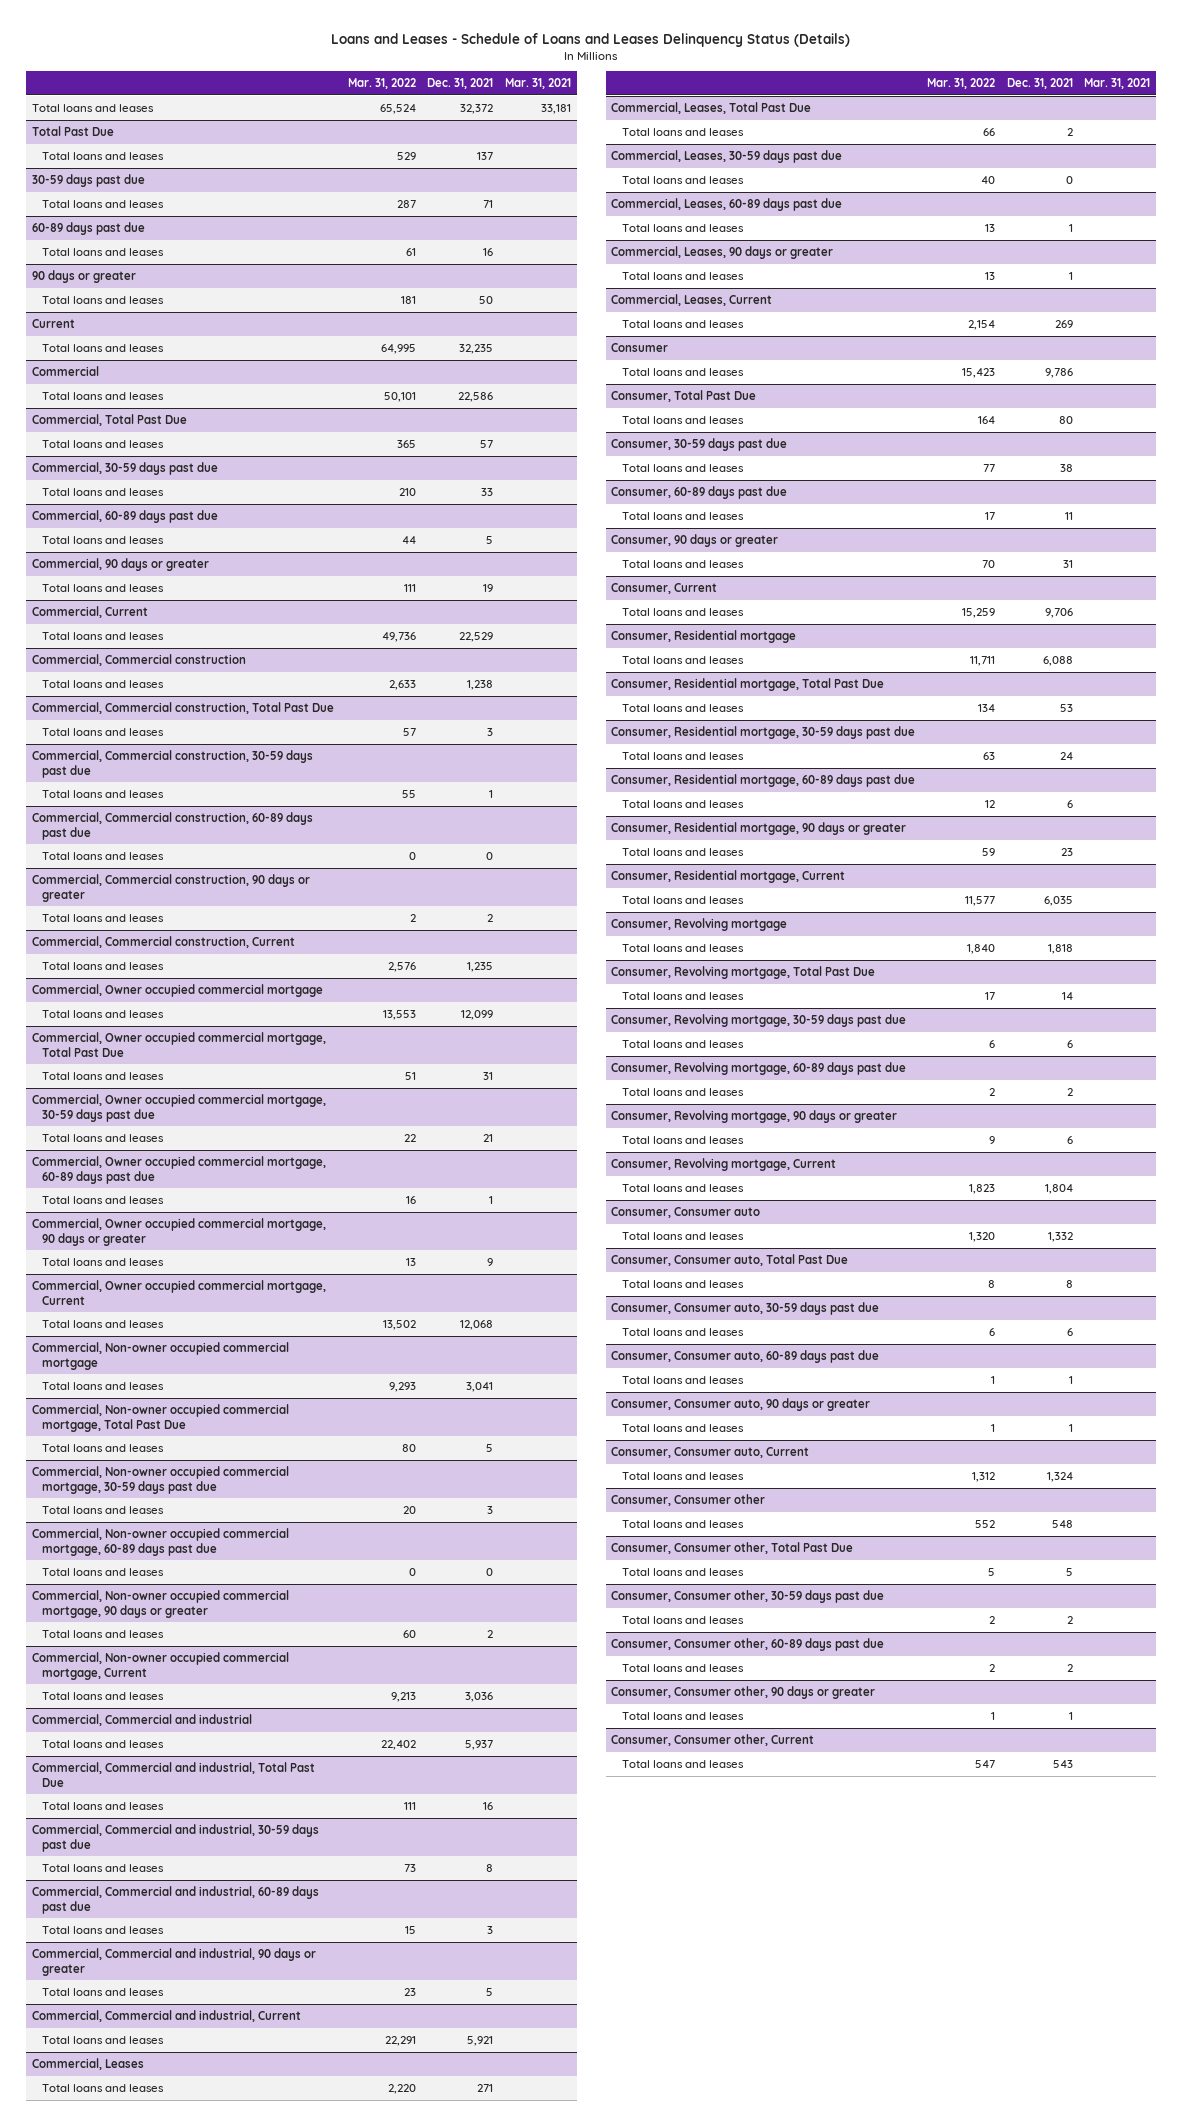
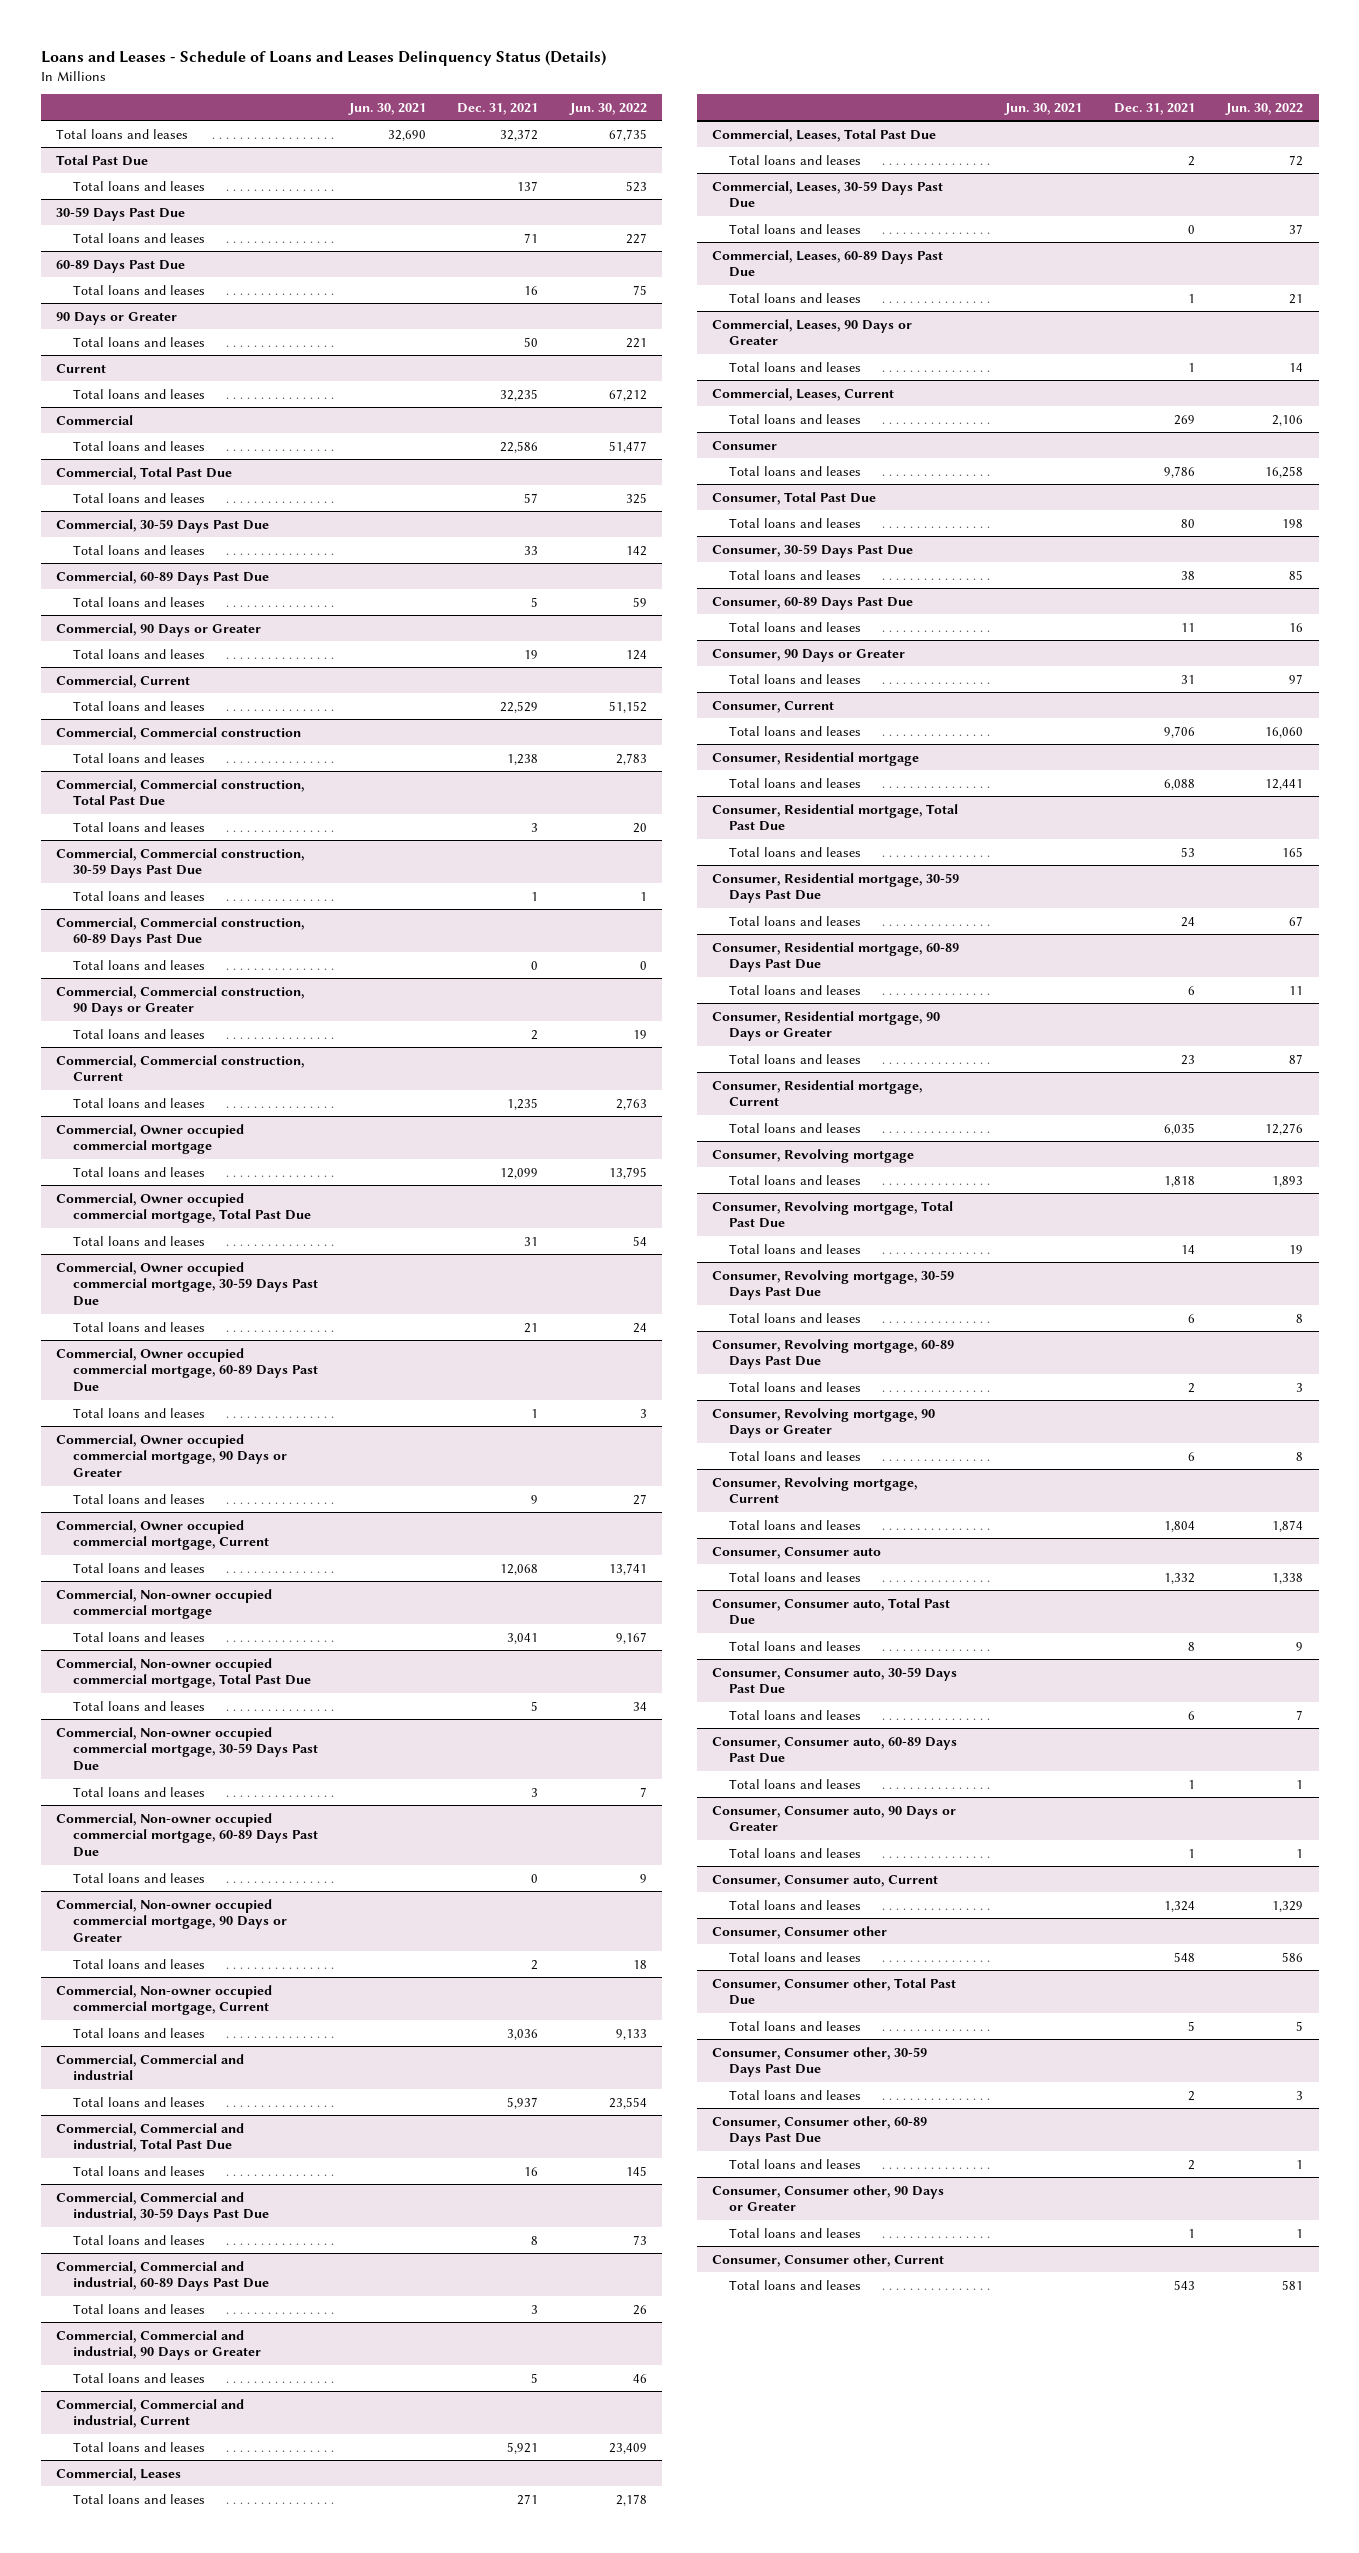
[347,78,416,90] Mar. 31, 2022 -> none
[504,78,571,90] Mar. 31, 2021 -> none
none -> [348,102,427,115] Jun. 30, 2021
none -> [568,102,647,115] Jun. 30, 2022
[31,173,145,187] 30-59 days past due -> [56,206,186,221] 30-59 Days Past Due
[31,221,145,235] 60-89 days past due -> [56,259,186,273] 60-89 Days Past Due
[31,269,136,283] 90 days or greater -> [56,311,178,325] 90 Days or Greater
[31,461,218,475] Commercial, 30-59 days past due -> [56,518,270,533] Commercial, 30-59 Days Past Due
[31,509,218,523] Commercial, 60-89 days past due -> [56,570,270,585] Commercial, 60-89 Days Past Due
[31,557,209,571] Commercial, 90 days or greater -> [56,622,262,637] Commercial, 90 Days or Greater
[31,749,313,778] Commercial, Commercial construction, 30-59 days past due -> [56,847,305,879] Commercial, Commercial construction, 30-59 Days Past Due
[31,811,313,840] Commercial, Commercial construction, 60-89 days past due -> [56,916,305,948] Commercial, Commercial construction, 60-89 Days Past Due
[31,873,310,902] Commercial, Commercial construction, 90 days or greater -> [56,985,305,1017] Commercial, Commercial construction, 90 Days or Greater
[31,1093,326,1122] Commercial, Owner occupied commercial mortgage, 30-59 days past due -> [56,1261,318,1307] Commercial, Owner occupied commercial mortgage, 30-59 Days Past Due
[31,1155,326,1184] Commercial, Owner occupied commercial mortgage, 60-89 days past due -> [56,1347,318,1393] Commercial, Owner occupied commercial mortgage, 60-89 Days Past Due
[31,1217,326,1246] Commercial, Owner occupied commercial mortgage, 90 days or greater -> [56,1433,287,1478] Commercial, Owner occupied commercial mortgage, 90 Days or Greater
[31,1465,289,1494] Commercial, Non-owner occupied commercial mortgage, 30-59 days past due -> [56,1726,318,1772] Commercial, Non-owner occupied commercial mortgage, 30-59 Days Past Due
[31,1527,289,1556] Commercial, Non-owner occupied commercial mortgage, 60-89 days past due -> [56,1812,318,1858] Commercial, Non-owner occupied commercial mortgage, 60-89 Days Past Due
[31,1589,289,1618] Commercial, Non-owner occupied commercial mortgage, 90 days or greater -> [56,1898,287,1943] Commercial, Non-owner occupied commercial mortgage, 90 Days or Greater
[31,1823,319,1852] Commercial, Commercial and industrial, 30-59 days past due -> [56,2191,269,2223] Commercial, Commercial and industrial, 30-59 Days Past Due
[31,1885,319,1914] Commercial, Commercial and industrial, 60-89 days past due -> [56,2260,269,2292] Commercial, Commercial and industrial, 60-89 Days Past Due
[31,1947,316,1976] Commercial, Commercial and industrial, 90 days or greater -> [56,2329,261,2361] Commercial, Commercial and industrial, 90 Days or Greater
[611,149,843,163] Commercial, Leases, 30-59 days past due -> [712,180,944,209] Commercial, Leases, 30-59 Days Past Due
[611,197,843,211] Commercial, Leases, 60-89 days past due -> [712,249,944,278] Commercial, Leases, 60-89 Days Past Due
[611,245,834,259] Commercial, Leases, 90 days or greater -> [712,318,913,346] Commercial, Leases, 90 Days or Greater
[611,437,788,451] Consumer, 30-59 days past due -> [712,543,914,558] Consumer, 30-59 Days Past Due
[611,485,788,499] Consumer, 60-89 days past due -> [712,596,914,610] Consumer, 60-89 Days Past Due
[611,533,779,547] Consumer, 90 days or greater -> [712,648,906,662] Consumer, 90 Days or Greater
[611,725,916,739] Consumer, Residential mortgage, 30-59 days past due -> [712,872,960,904] Consumer, Residential mortgage, 30-59 Days Past Due
[611,773,916,787] Consumer, Residential mortgage, 60-89 days past due -> [712,941,960,973] Consumer, Residential mortgage, 60-89 Days Past Due
[611,821,907,835] Consumer, Residential mortgage, 90 days or greater -> [712,1010,941,1042] Consumer, Residential mortgage, 90 Days or Greater
[611,1013,907,1027] Consumer, Revolving mortgage, 30-59 days past due -> [712,1269,955,1301] Consumer, Revolving mortgage, 30-59 Days Past Due
[611,1061,907,1075] Consumer, Revolving mortgage, 60-89 days past due -> [712,1338,955,1370] Consumer, Revolving mortgage, 60-89 Days Past Due
[611,1109,898,1123] Consumer, Revolving mortgage, 90 days or greater -> [712,1407,936,1439] Consumer, Revolving mortgage, 90 Days or Greater
[611,1301,880,1315] Consumer, Consumer auto, 30-59 days past due -> [712,1666,958,1695] Consumer, Consumer auto, 30-59 Days Past Due
[611,1349,880,1363] Consumer, Consumer auto, 60-89 days past due -> [712,1736,958,1764] Consumer, Consumer auto, 60-89 Days Past Due
[611,1397,871,1411] Consumer, Consumer auto, 90 days or greater -> [712,1805,957,1832] Consumer, Consumer auto, 90 Days or Greater
[611,1589,885,1603] Consumer, Consumer other, 30-59 days past due -> [712,2046,928,2078] Consumer, Consumer other, 30-59 Days Past Due
[611,1637,885,1651] Consumer, Consumer other, 60-89 days past due -> [712,2115,928,2147] Consumer, Consumer other, 60-89 Days Past Due
[611,1685,876,1699] Consumer, Consumer other, 90 days or greater -> [712,2184,945,2212] Consumer, Consumer other, 90 Days or Greater

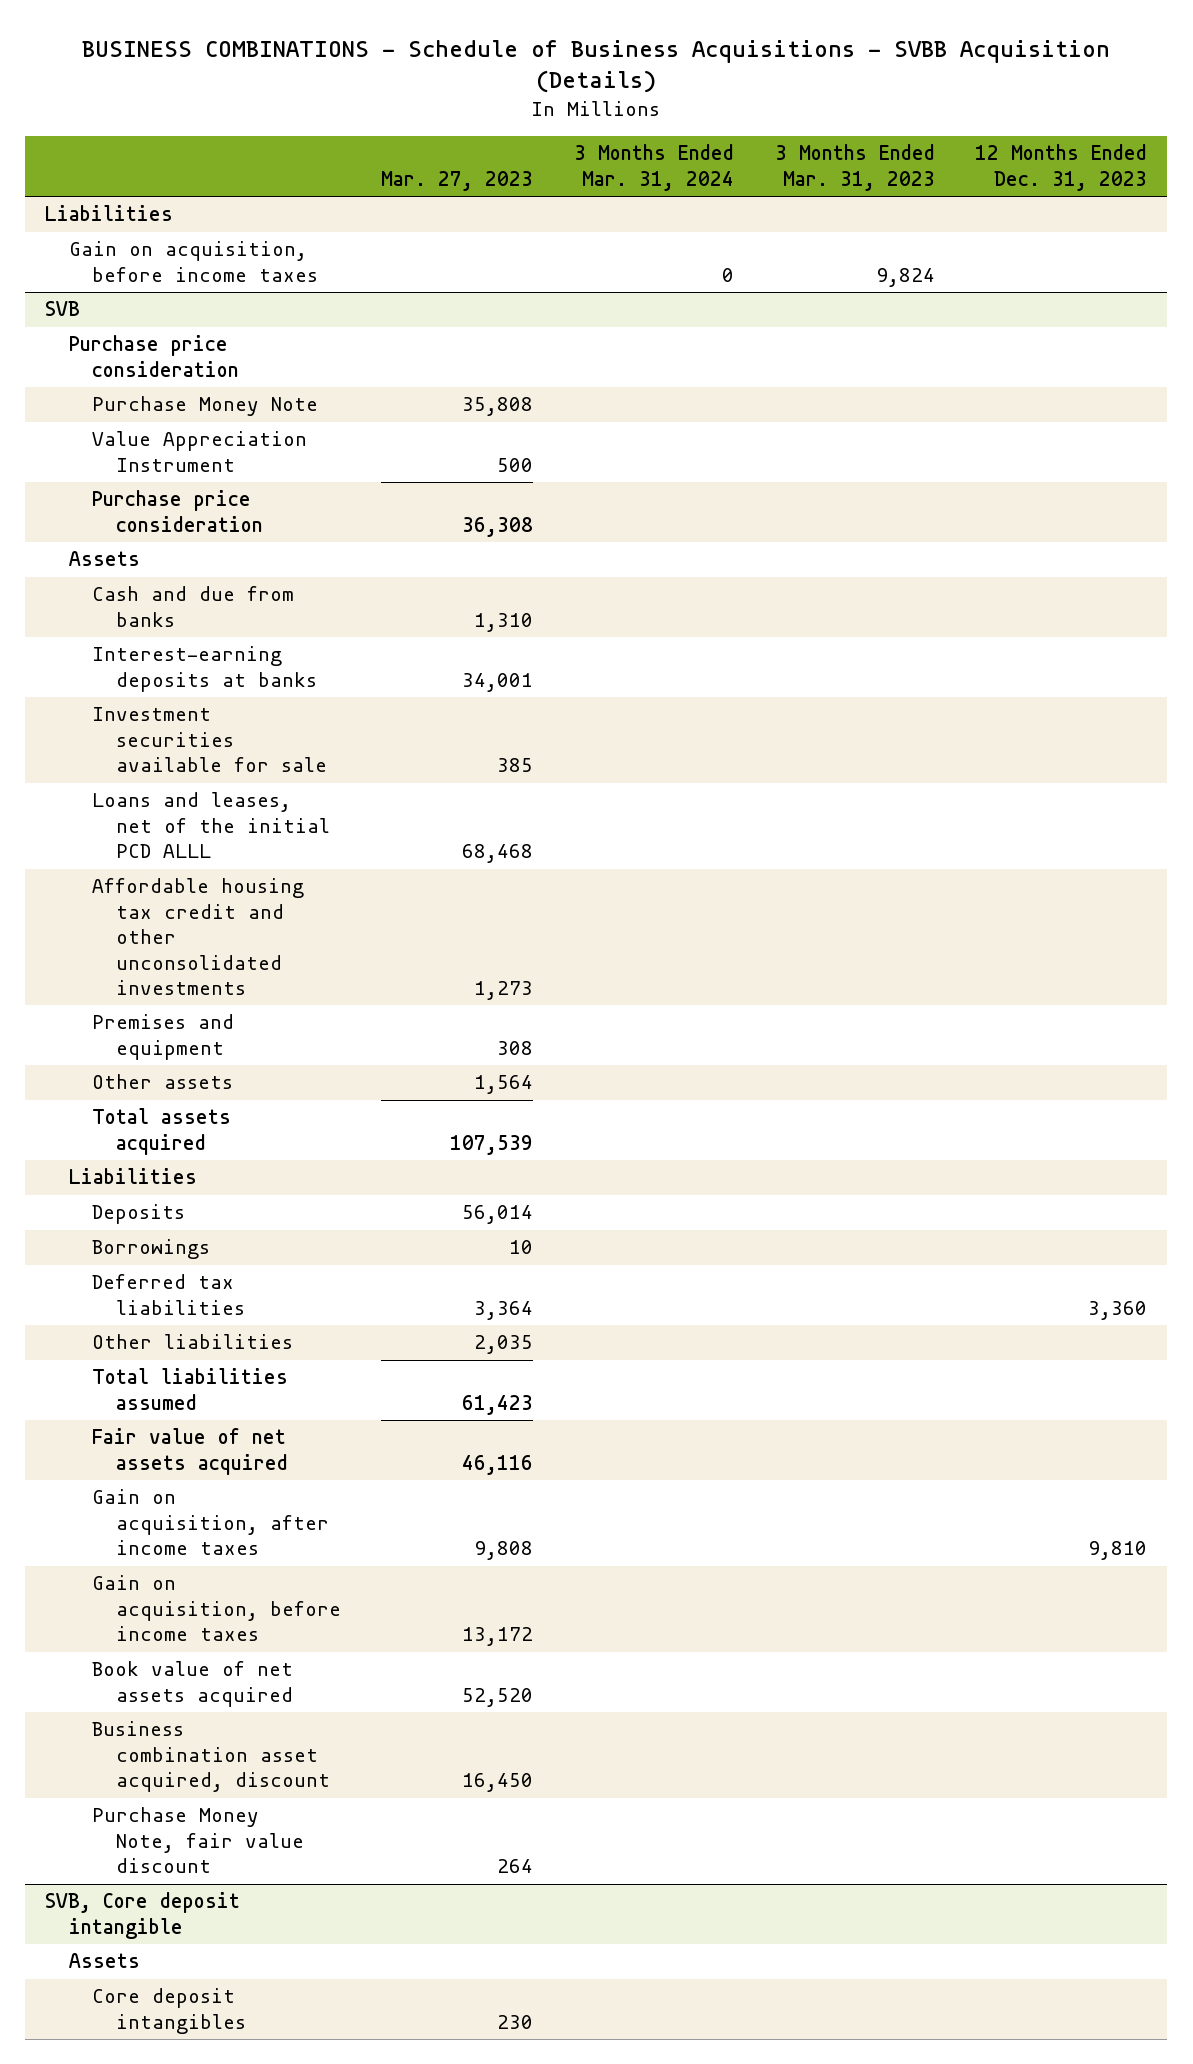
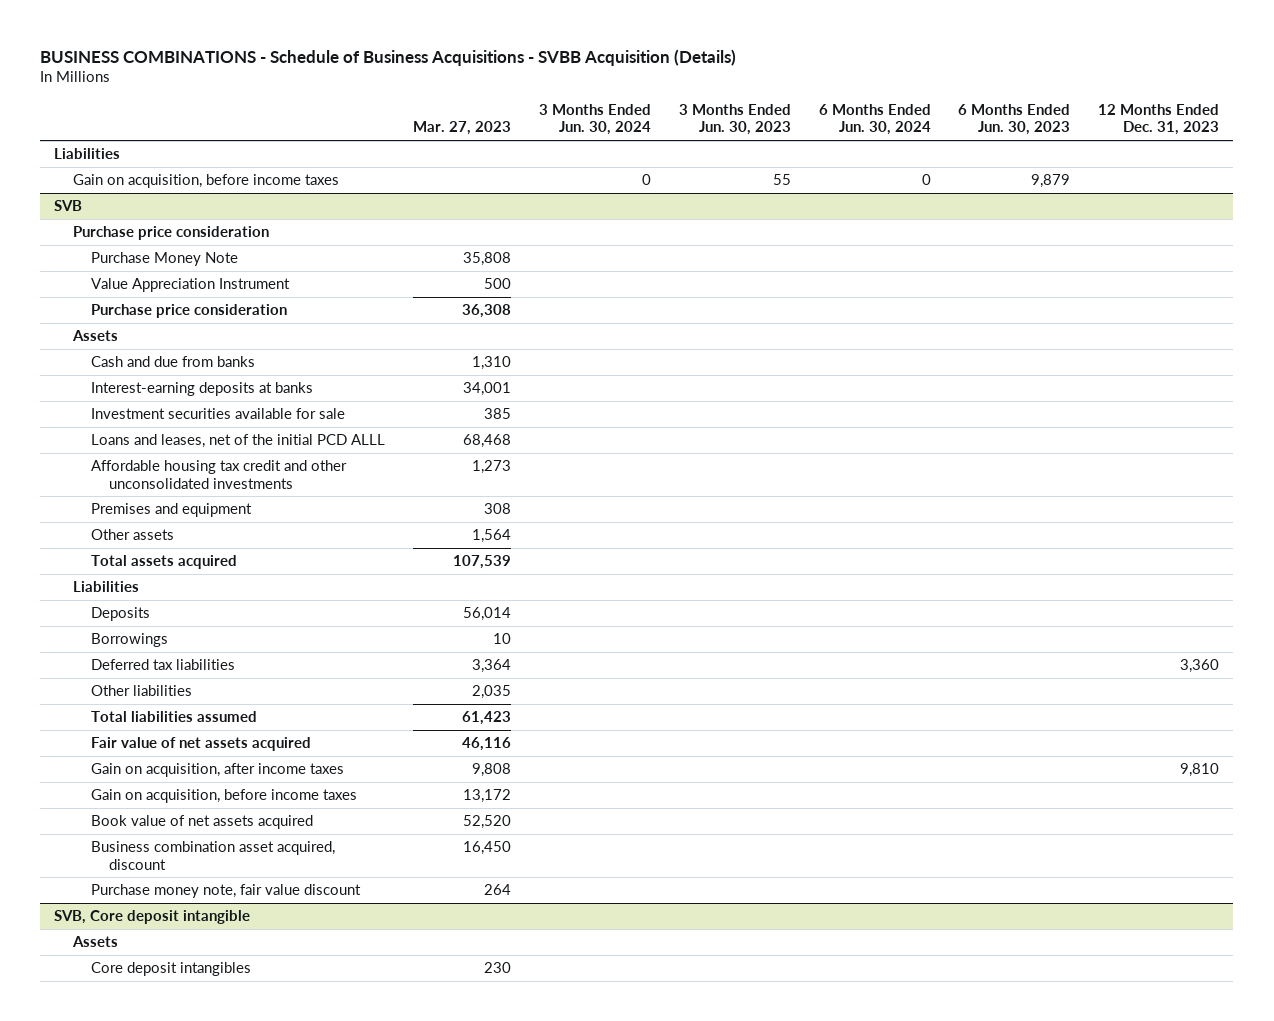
[573,144,734,191] 3 Months Ended Mar. 31, 2024 -> none
[774,144,935,191] 3 Months Ended Mar. 31, 2023 -> none
none -> [538,104,651,136] 3 Months Ended Jun. 30, 2024
none -> [678,104,791,136] 3 Months Ended Jun. 30, 2023
none -> [818,104,931,136] 6 Months Ended Jun. 30, 2024
none -> [958,104,1071,136] 6 Months Ended Jun. 30, 2023
[92,1807,304,1874] Purchase Money Note, fair value discount -> [91,884,362,899] Purchase money note, fair value discount

